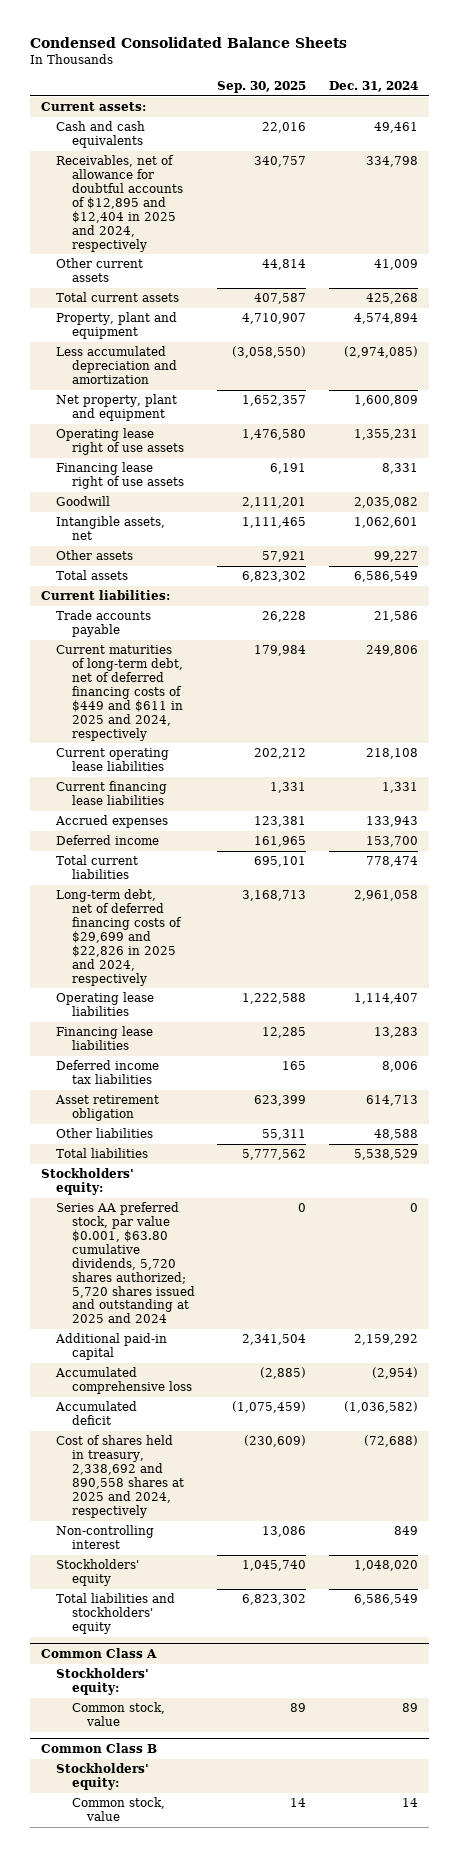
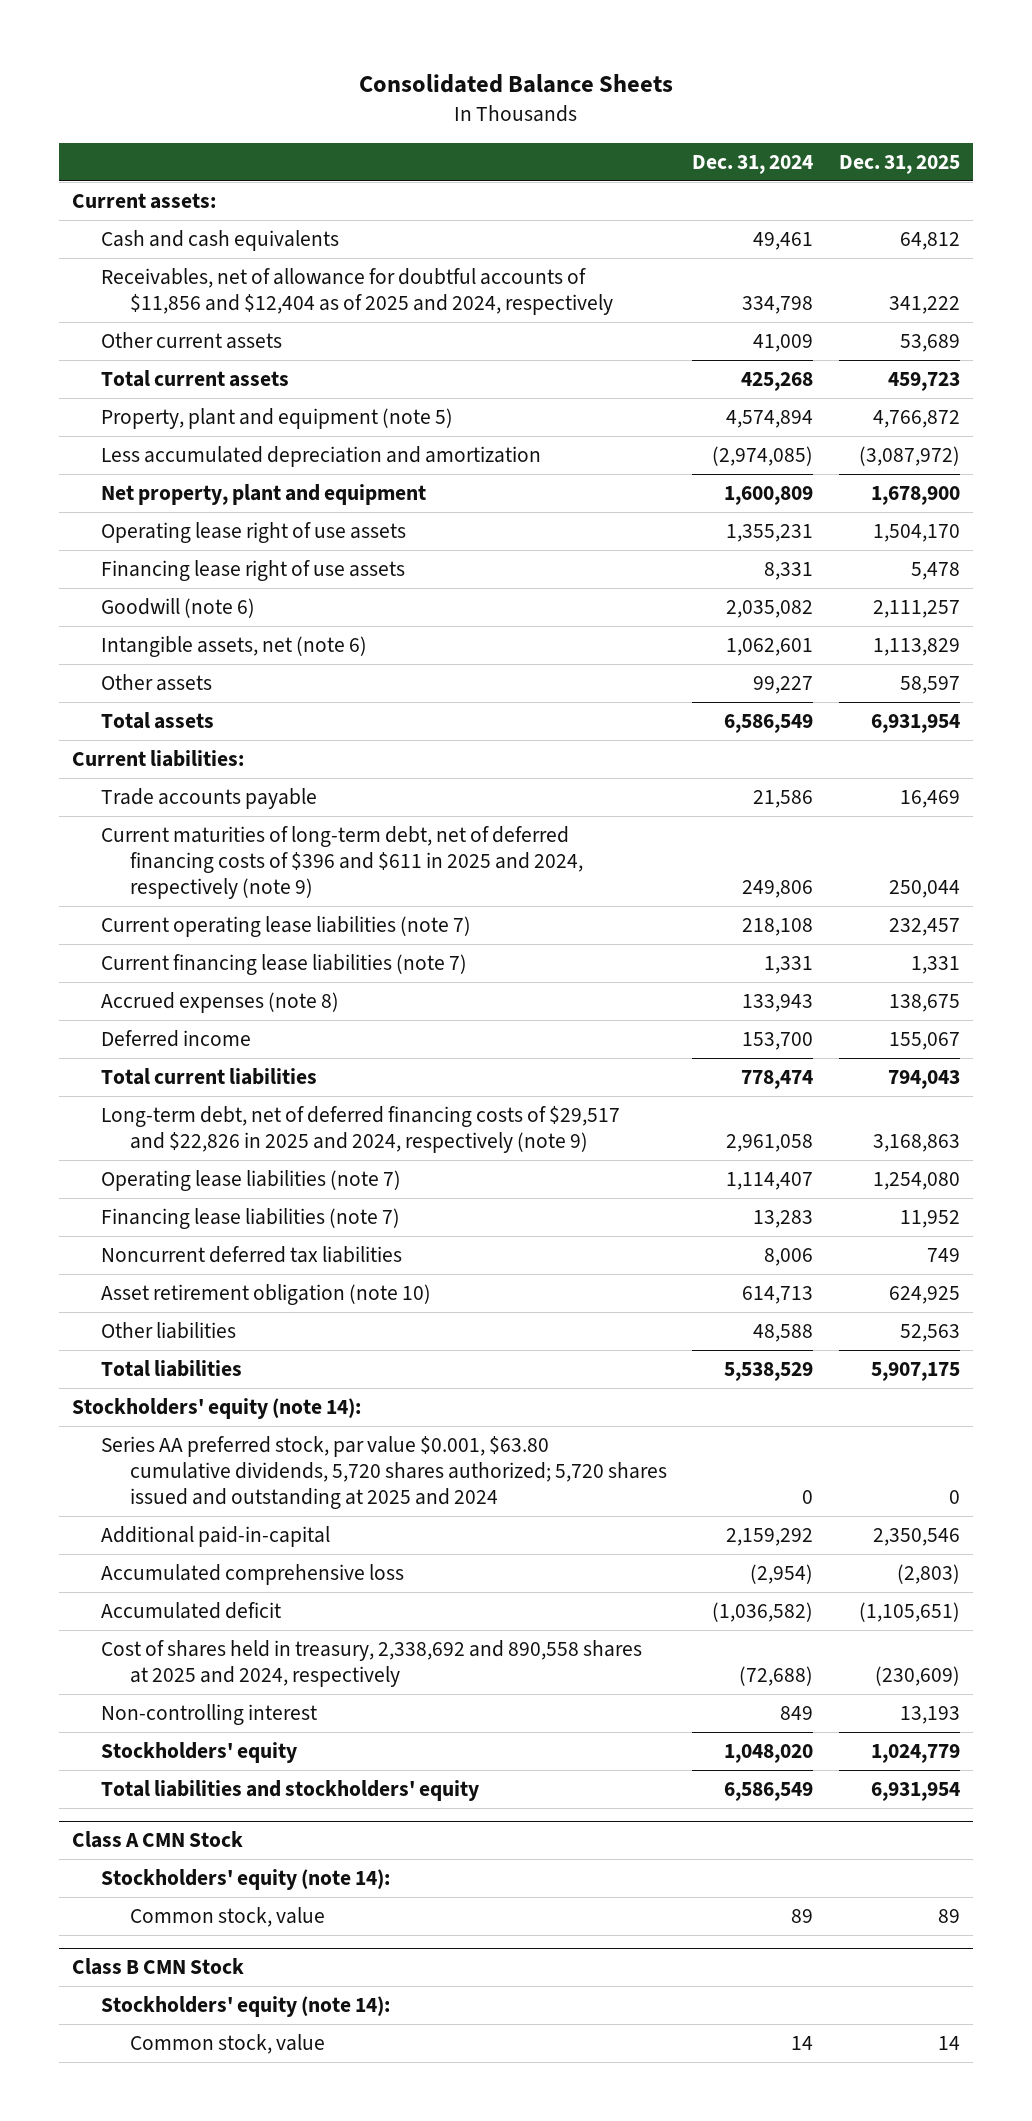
[30,37,348,49] Condensed Consolidated Balance Sheets -> [358,74,673,94] Consolidated Balance Sheets
[217,80,307,93] Sep. 30, 2025 -> none
none -> [838,154,960,174] Dec. 31, 2025
[56,155,183,252] Receivables, net of allowance for doubtful accounts of $12,895 and $12,404 in 2025 and 2024, respectively -> [100,267,613,316] Receivables, net of allowance for doubtful accounts of $11,856 and $12,404 as of 2025 and 2024, respectively
[56,312,178,340] Property, plant and equipment -> [100,407,453,429] Property, plant and equipment (note 5)
[56,496,111,507] Goodwill -> [100,597,255,618] Goodwill (note 6)
[56,516,166,541] Intangible assets, net -> [100,635,367,657] Intangible assets, net (note 6)
[56,645,183,741] Current maturities of long-term debt, net of deferred financing costs of $449 and $611 in 2025 and 2024, respectively -> [100,825,583,900] Current maturities of long-term debt, net of deferred financing costs of $396 and $611 in 2025 and 2024, respectively (note 9)
[56,748,170,772] Current operating lease liabilities -> [100,915,471,937] Current operating lease liabilities (note 7)
[56,781,168,806] Current financing lease liabilities -> [100,953,467,975] Current financing lease liabilities (note 7)
[55,815,169,829] Accrued expenses -> [100,991,339,1013] Accrued expenses (note 8)
[56,889,182,986] Long-term debt, net of deferred financing costs of $29,699 and $22,826 in 2025 and 2024, respectively -> [100,1105,620,1154] Long-term debt, net of deferred financing costs of $29,517 and $22,826 in 2025 and 2024, respectively (note 9)
[56,992,155,1017] Operating lease liabilities -> [100,1169,401,1191] Operating lease liabilities (note 7)
[56,1026,154,1051] Financing lease liabilities -> [100,1207,400,1229] Financing lease liabilities (note 7)
[56,1060,160,1085] Deferred income tax liabilities -> [100,1245,402,1263] Noncurrent deferred tax liabilities
[55,1095,160,1122] Asset retirement obligation -> [100,1283,431,1305] Asset retirement obligation (note 10)
[41,1168,135,1196] Stockholders' equity: -> [71,1397,361,1419] Stockholders' equity (note 14):
[55,1333,168,1361] Additional paid-in capital -> [100,1525,330,1547] Additional paid-in-capital
[41,1648,158,1659] Common Class A -> [71,1831,243,1849] Class A CMN Stock
[56,1668,150,1696] Stockholders' equity: -> [100,1868,390,1890] Stockholders' equity (note 14):
[41,1743,158,1754] Common Class B -> [71,1958,244,1976] Class B CMN Stock
[56,1763,150,1791] Stockholders' equity: -> [100,1995,390,2017] Stockholders' equity (note 14):

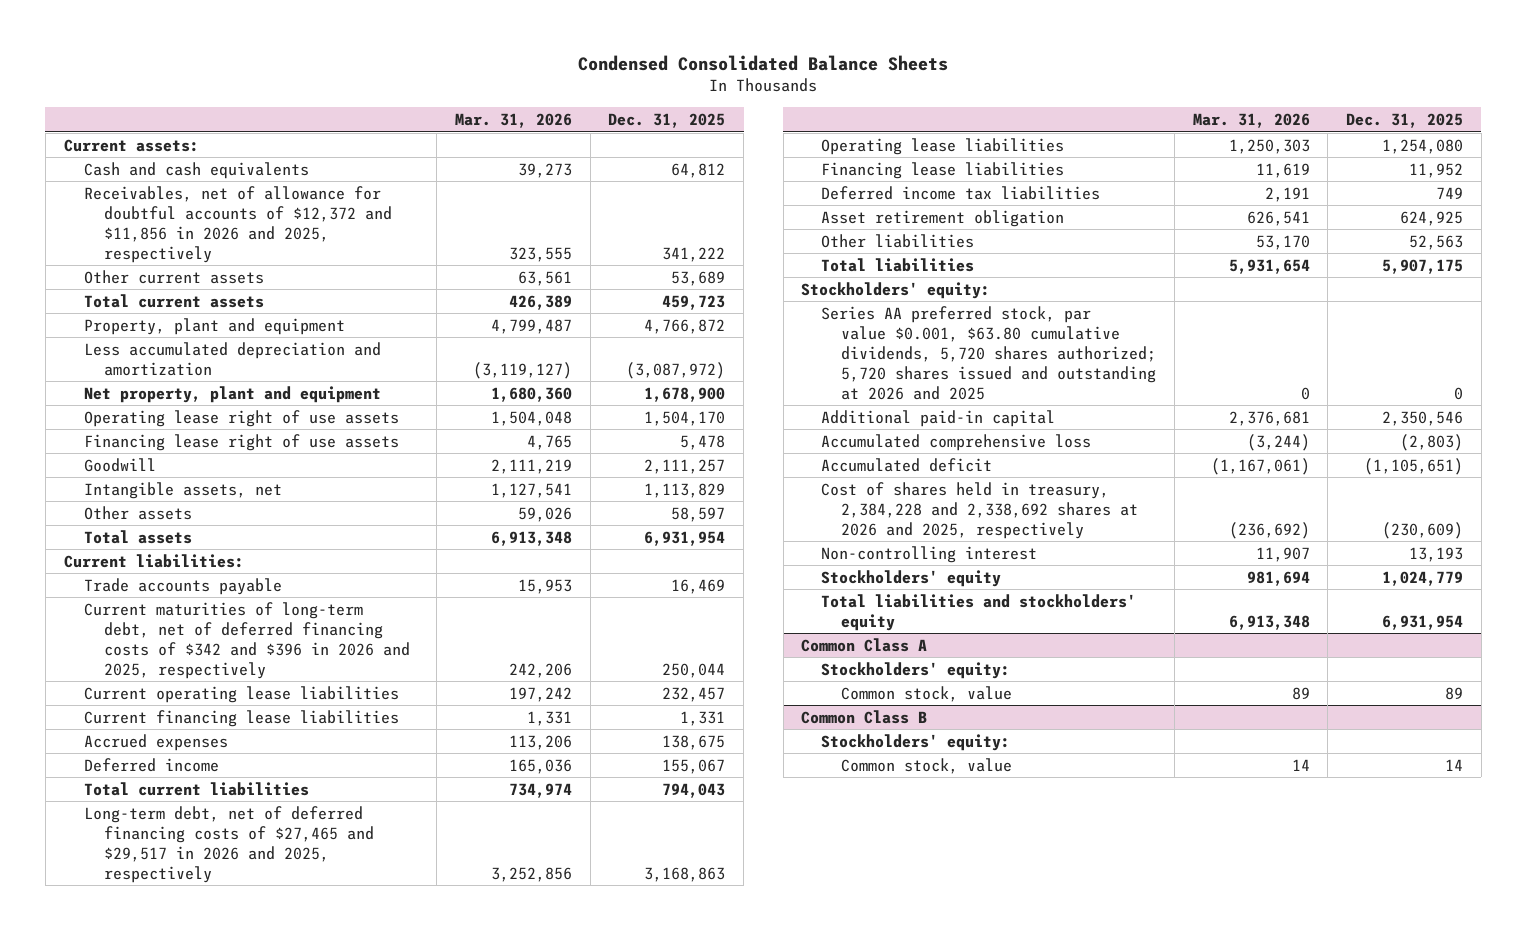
[358,74,673,94] Consolidated Balance Sheets -> [578,55,949,72] Condensed Consolidated Balance Sheets
[692,154,814,174] Dec. 31, 2024 -> none
none -> [455,112,573,128] Mar. 31, 2026
[100,267,613,316] Receivables, net of allowance for doubtful accounts of $11,856 and $12,404 as of 2025 and 2024, respectively -> [83,185,392,263] Receivables, net of allowance for doubtful accounts of $12,372 and $11,856 in 2026 and 2025, respectively
[100,407,453,429] Property, plant and equipment (note 5) -> [83,317,345,335] Property, plant and equipment
[100,597,255,618] Goodwill (note 6) -> [83,457,156,472] Goodwill
[100,635,367,657] Intangible assets, net (note 6) -> [83,481,282,499] Intangible assets, net
[100,825,583,900] Current maturities of long-term debt, net of deferred financing costs of $396 and $611 in 2025 and 2024, respectively (note 9) -> [83,601,410,679] Current maturities of long-term debt, net of deferred financing costs of $342 and $396 in 2026 and 2025, respectively
[100,915,471,937] Current operating lease liabilities (note 7) -> [83,685,399,703] Current operating lease liabilities
[100,953,467,975] Current financing lease liabilities (note 7) -> [83,709,399,727] Current financing lease liabilities
[100,991,339,1013] Accrued expenses (note 8) -> [83,733,228,751] Accrued expenses
[100,1105,620,1154] Long-term debt, net of deferred financing costs of $29,517 and $22,826 in 2025 and 2024, respectively (note 9) -> [83,805,374,883] Long-term debt, net of deferred financing costs of $27,465 and $29,517 in 2026 and 2025, respectively
[100,1169,401,1191] Operating lease liabilities (note 7) -> [821,137,1065,155] Operating lease liabilities
[100,1207,400,1229] Financing lease liabilities (note 7) -> [821,161,1065,179] Financing lease liabilities
[100,1245,402,1263] Noncurrent deferred tax liabilities -> [821,185,1101,200] Deferred income tax liabilities
[100,1283,431,1305] Asset retirement obligation (note 10) -> [821,209,1065,227] Asset retirement obligation
[71,1397,361,1419] Stockholders' equity (note 14): -> [801,281,991,299] Stockholders' equity:
[100,1435,667,1510] Series AA preferred stock, par value $0.001, $63.80 cumulative dividends, 5,720 shares authorized; 5,720 shares issued and outstanding at 2025 and 2024 -> [821,305,1157,400] Series AA preferred stock, par value $0.001, $63.80 cumulative dividends, 5,720 shares authorized; 5,720 shares issued and outstanding at 2026 and 2025
[100,1525,330,1547] Additional paid-in-capital -> [821,409,1056,427] Additional paid-in capital
[100,1639,642,1688] Cost of shares held in treasury, 2,338,692 and 890,558 shares at 2025 and 2024, respectively -> [821,481,1139,539] Cost of shares held in treasury, 2,384,228 and 2,338,692 shares at 2026 and 2025, respectively
[71,1831,243,1849] Class A CMN Stock -> [801,637,928,652] Common Class A
[100,1868,390,1890] Stockholders' equity (note 14): -> [821,661,1011,679] Stockholders' equity:
[71,1958,244,1976] Class B CMN Stock -> [801,709,928,724] Common Class B
[100,1995,390,2017] Stockholders' equity (note 14): -> [821,733,1011,751] Stockholders' equity:

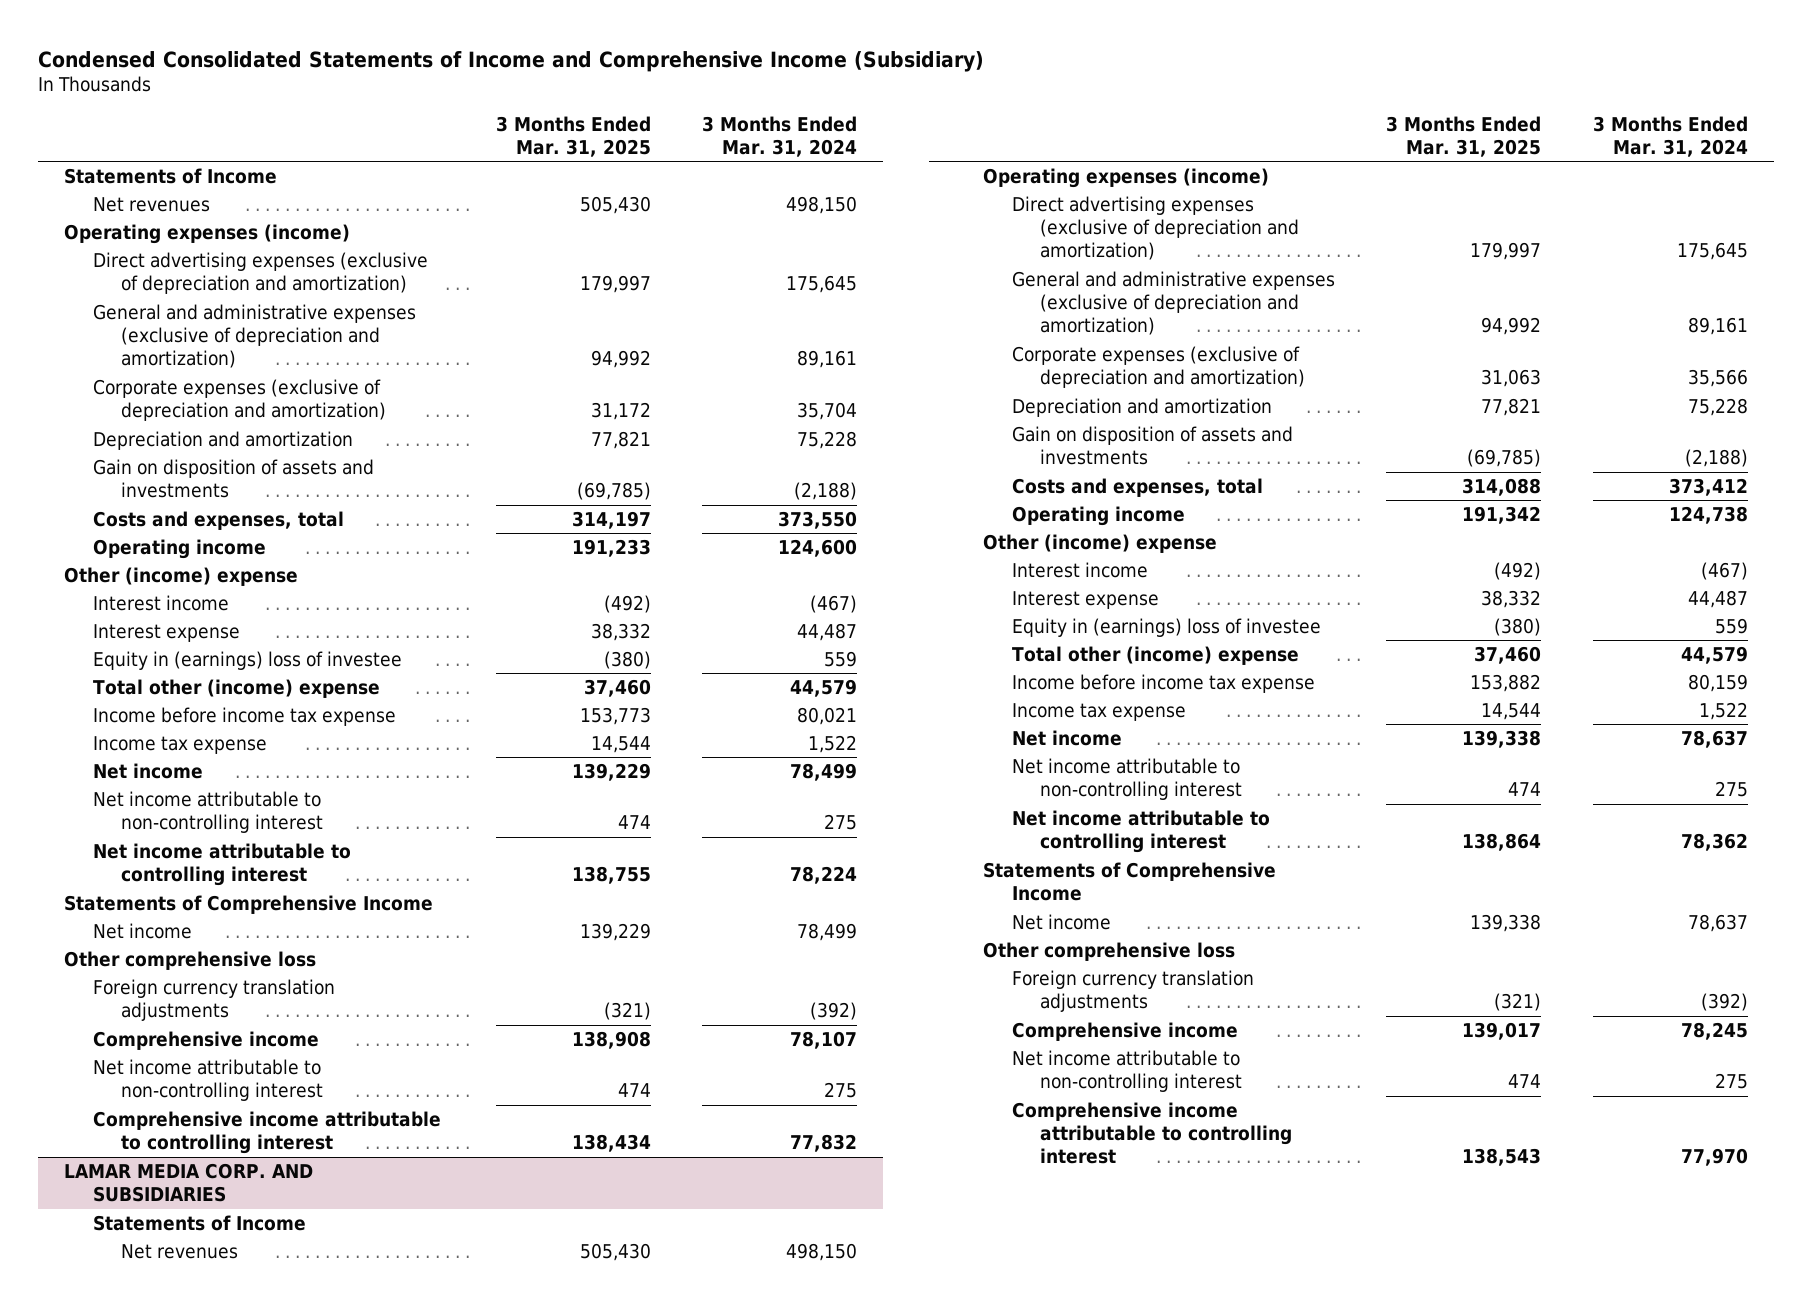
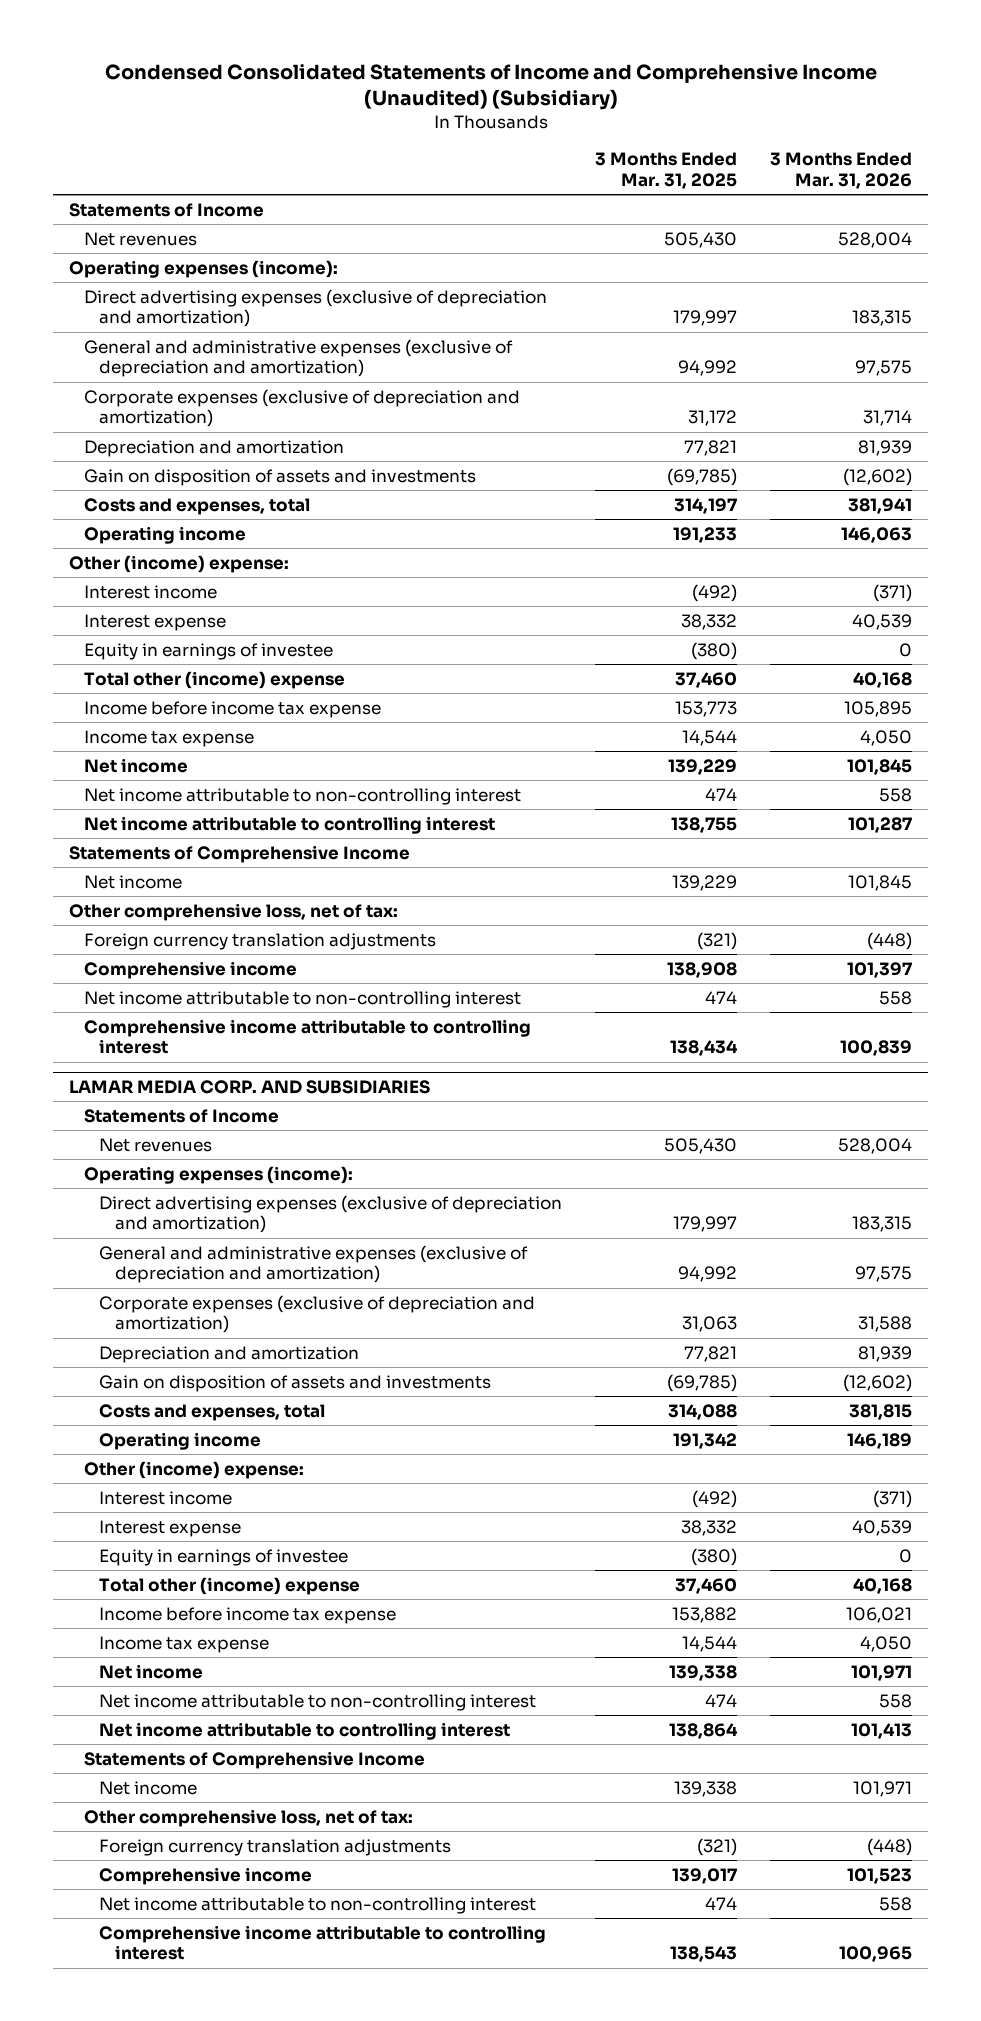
[38,50,985,72] Condensed Consolidated Statements of Income and Comprehensive Income (Subsidiary) -> [104,63,877,110] Condensed Consolidated Statements of Income and Comprehensive Income (Unaudited) (Subsidiary)
[702,115,858,157] 3 Months Ended Mar. 31, 2024 -> none
none -> [769,152,912,189] 3 Months Ended Mar. 31, 2026
[64,223,351,244] Operating expenses (income) -> [69,259,339,278] Operating expenses (income):
[64,566,299,586] Other (income) expense -> [69,554,290,573] Other (income) expense:
[92,650,402,670] Equity in (earnings) loss of investee -> [84,642,334,660] Equity in earnings of investee
[64,950,317,970] Other comprehensive loss -> [69,902,399,921] Other comprehensive loss, net of tax:
[983,167,1270,188] Operating expenses (income) -> [84,1165,354,1184] Operating expenses (income):
[983,533,1218,553] Other (income) expense -> [84,1460,305,1479] Other (income) expense:
[1011,617,1321,637] Equity in (earnings) loss of investee -> [99,1548,349,1566] Equity in earnings of investee
[983,941,1236,961] Other comprehensive loss -> [84,1808,414,1827] Other comprehensive loss, net of tax:

